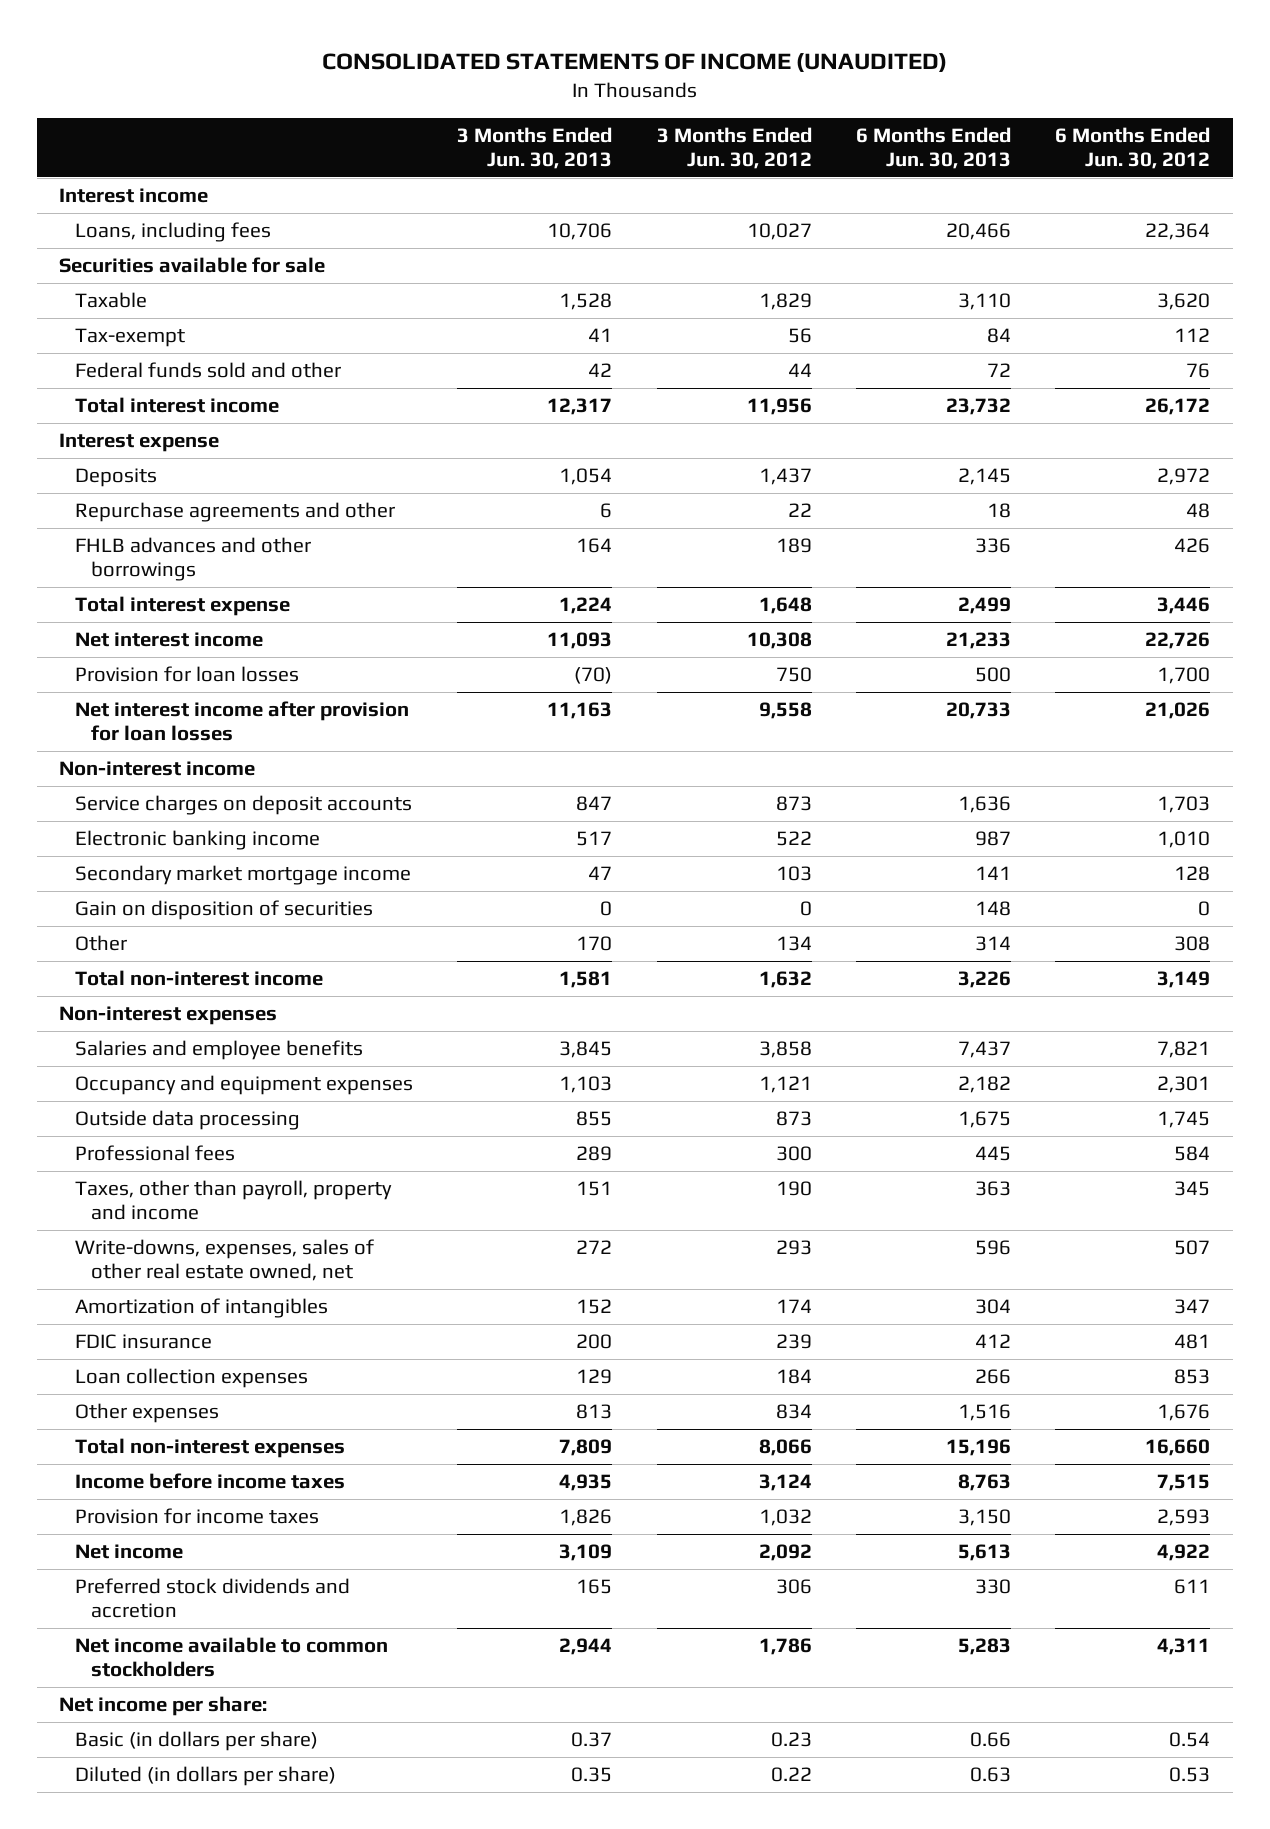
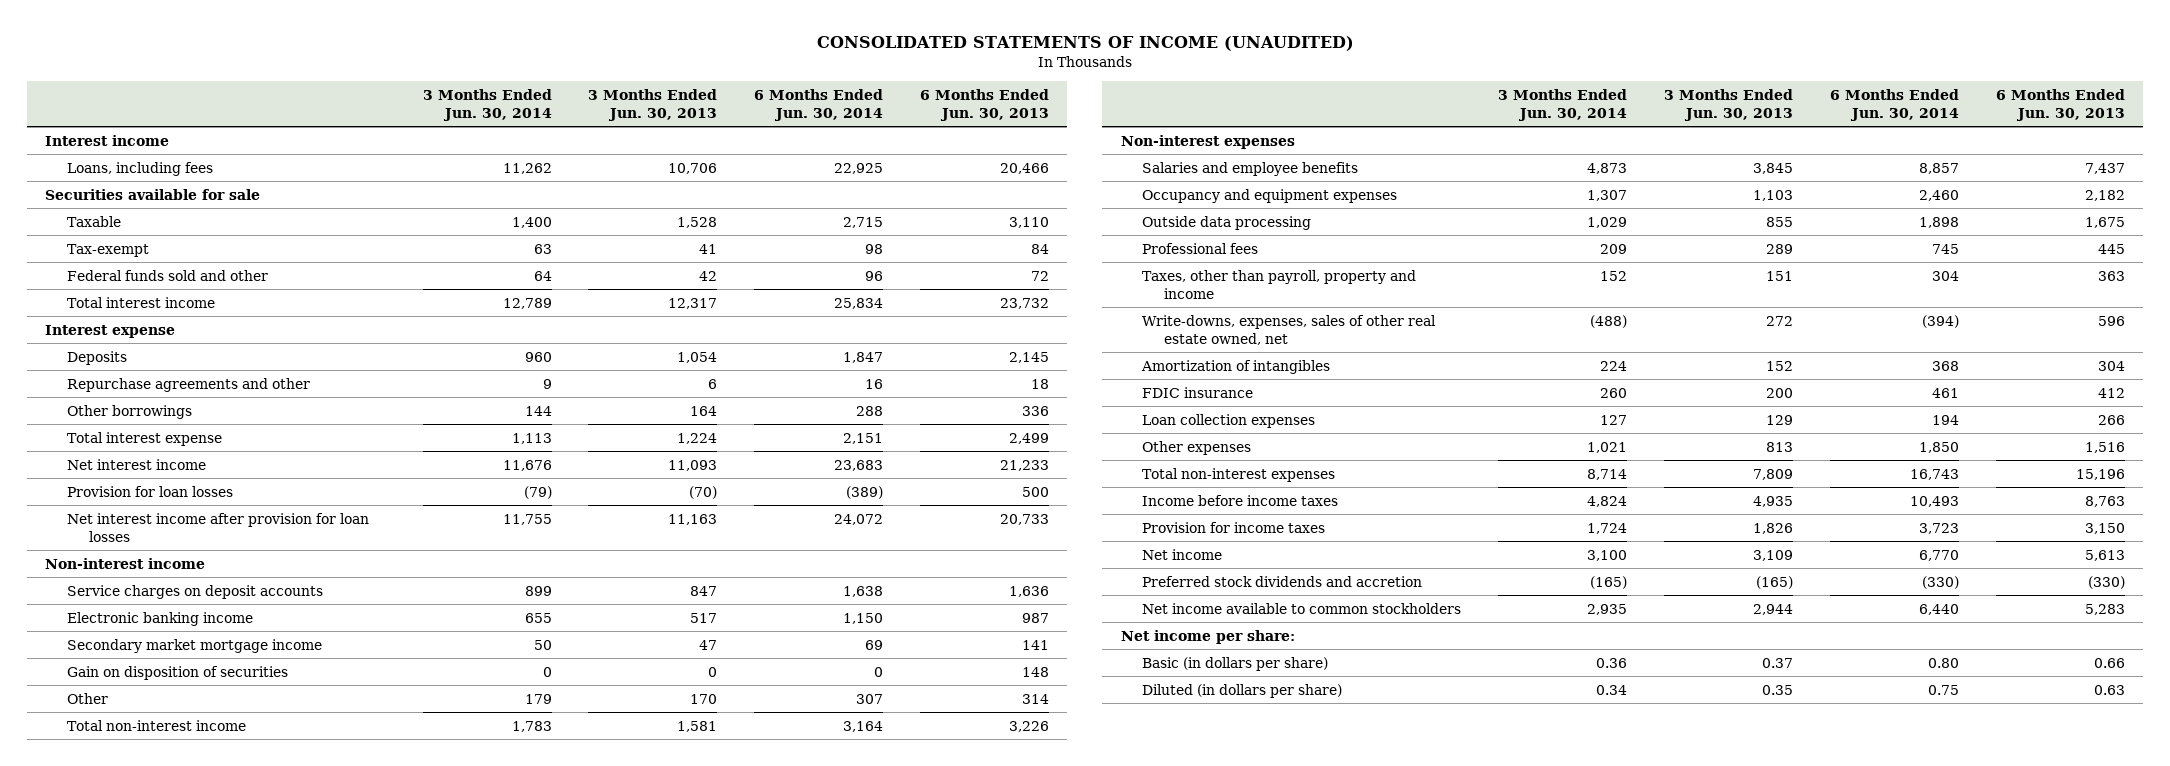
[656,126,812,169] 3 Months Ended Jun. 30, 2012 -> none
[1055,126,1211,169] 6 Months Ended Jun. 30, 2012 -> none
none -> [422,88,552,121] 3 Months Ended Jun. 30, 2014
none -> [754,88,884,121] 6 Months Ended Jun. 30, 2014
[74,537,311,582] FHLB advances and other borrowings -> [66,404,192,419] Other borrowings
[576,1579,613,1595] 165 -> [1756,575,1794,589] (165)
[975,1579,1012,1595] 330 -> [2087,575,2125,589] (330)

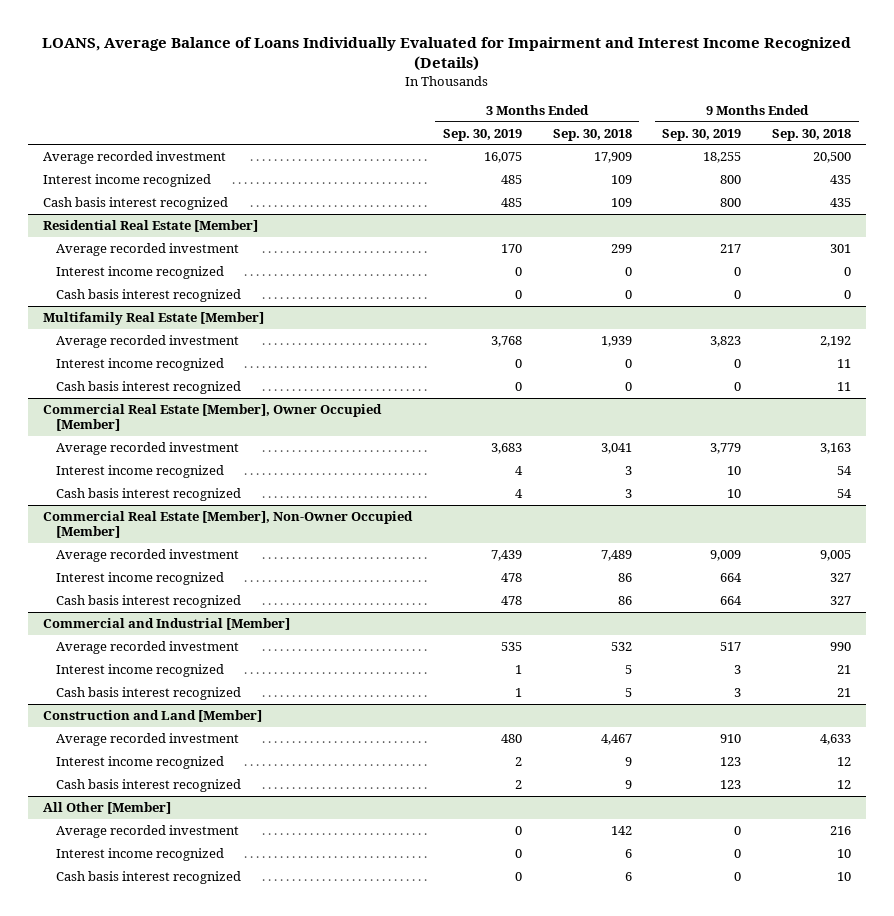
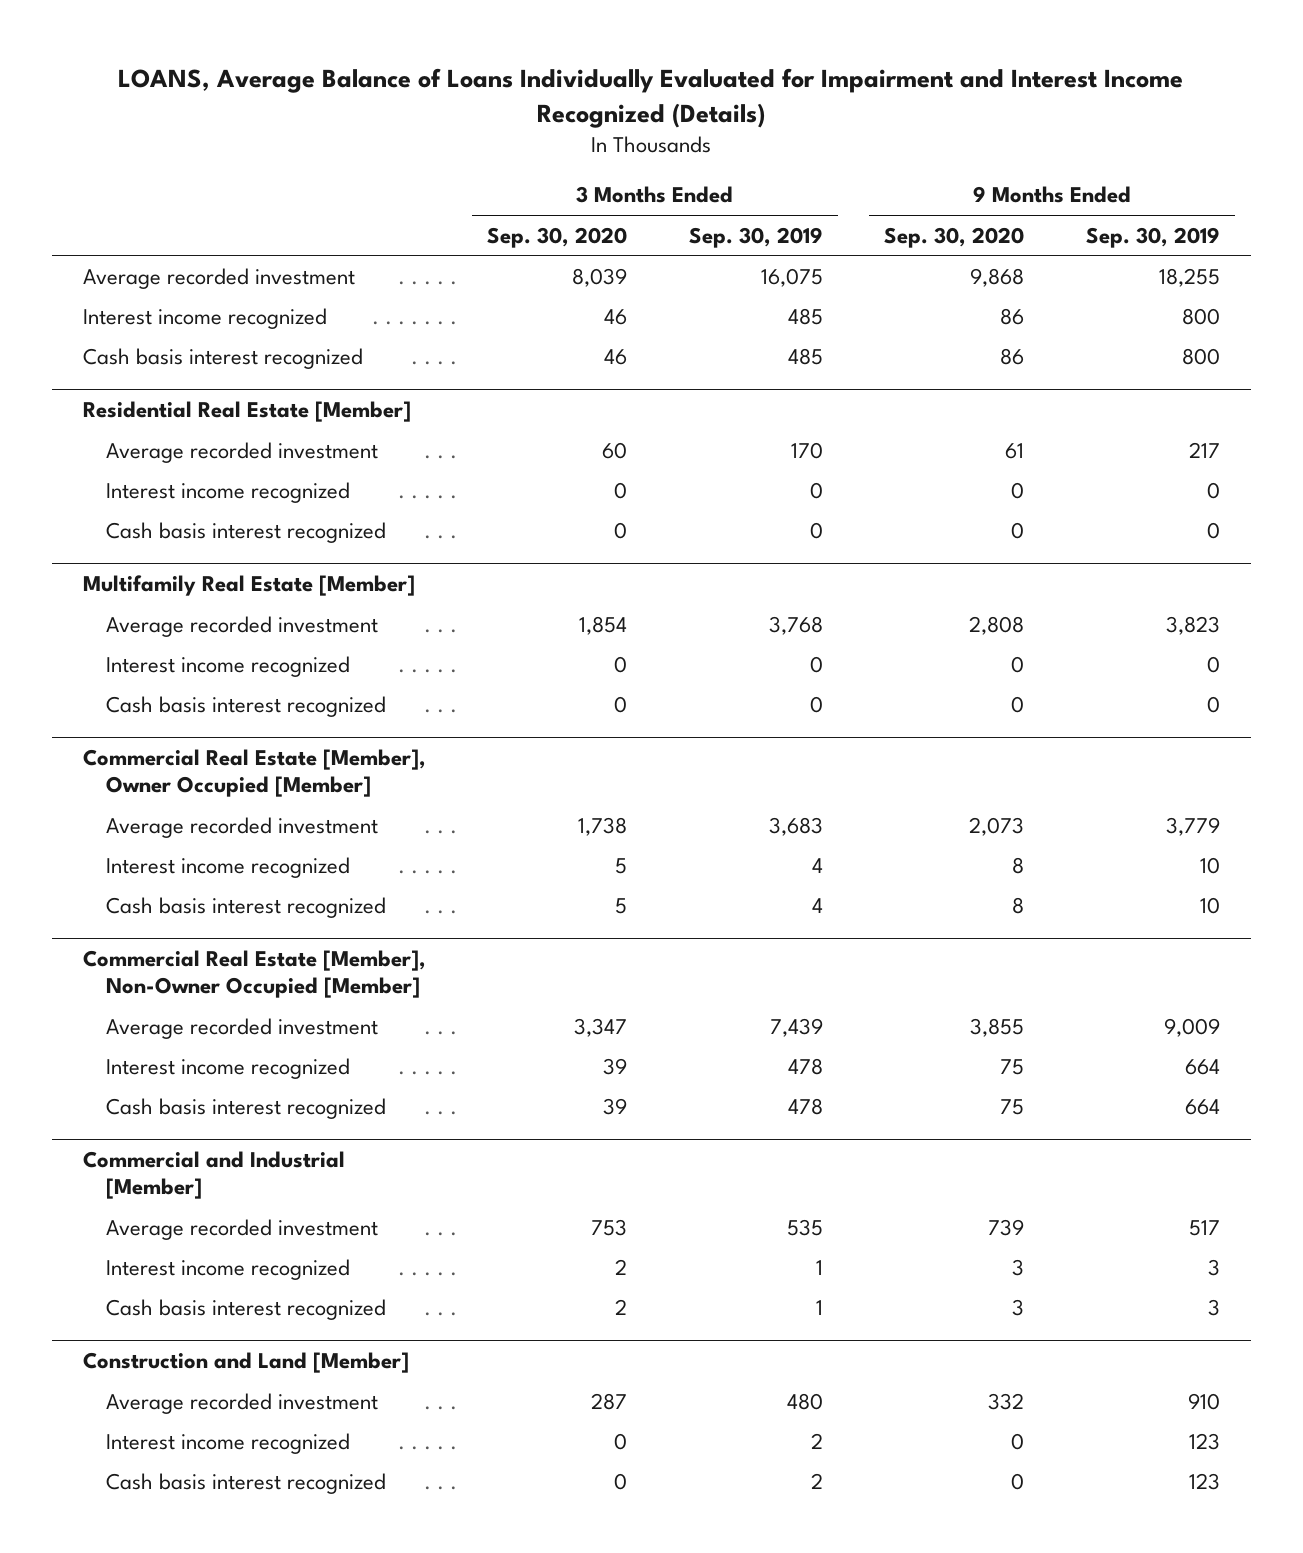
[552,128,632,141] Sep. 30, 2018 -> none
[772,128,852,141] Sep. 30, 2018 -> none
none -> [487,226,628,248] Sep. 30, 2020
none -> [884,226,1025,248] Sep. 30, 2020
[43,802,172,815] All Other [Member] -> none
[56,825,240,839] Average recorded investment -> none
[56,848,225,862] Interest income recognized -> none
[56,871,242,885] Cash basis interest recognized -> none

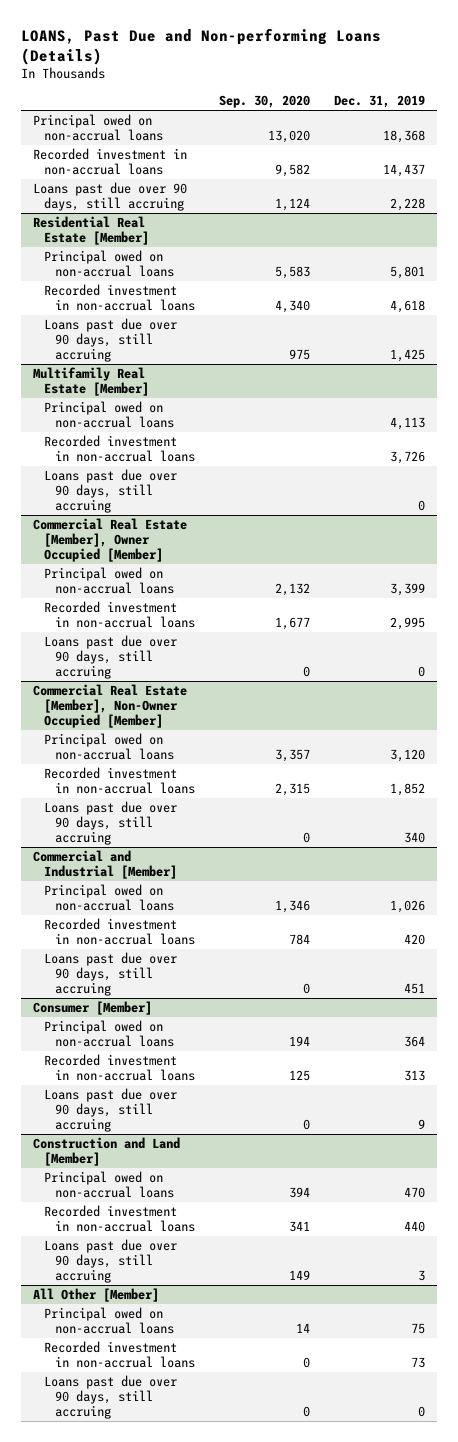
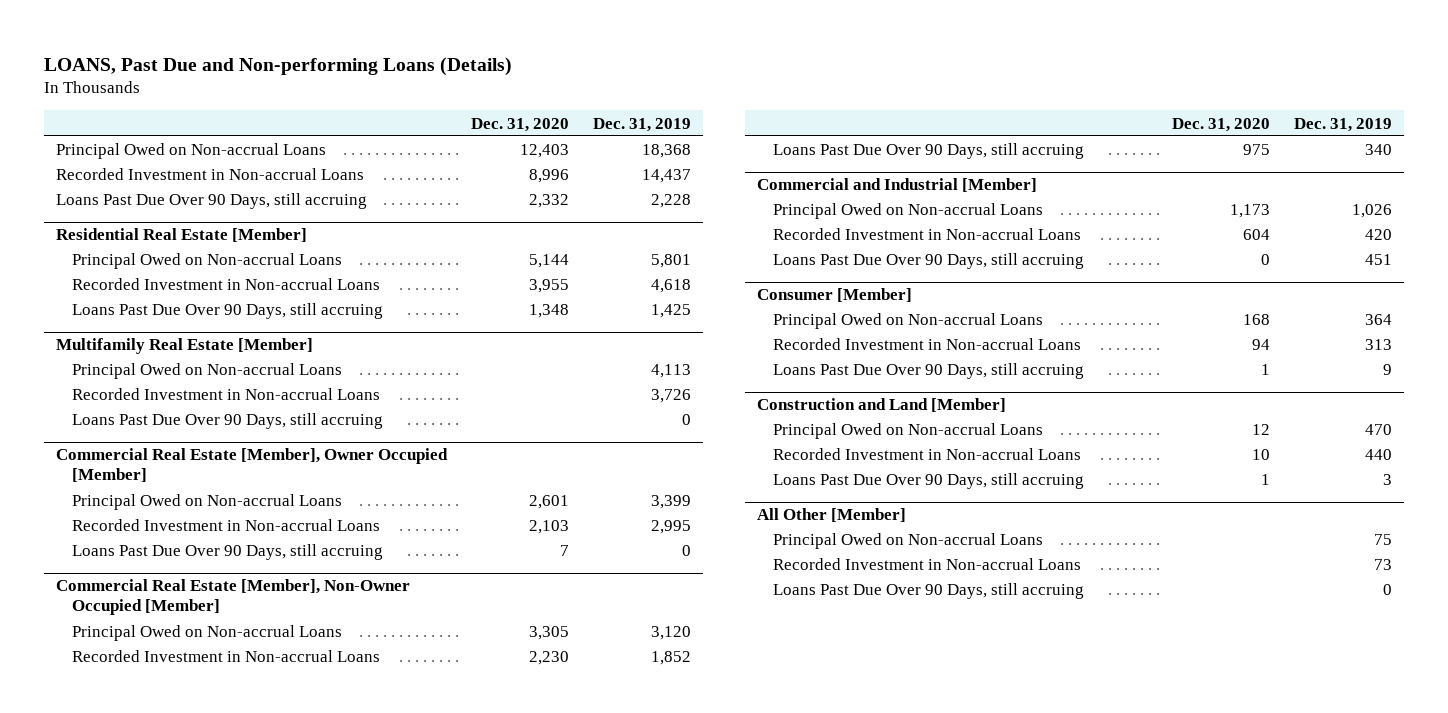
[219,95,311,109] Sep. 30, 2020 -> none
none -> [471,117,570,132] Dec. 31, 2020
[32,114,164,142] Principal owed on non-accrual loans -> [56,143,327,160] Principal Owed on Non-accrual Loans
[32,148,187,176] Recorded investment in non-accrual loans -> [56,168,365,181] Recorded Investment in Non-accrual Loans
[32,182,187,212] Loans past due over 90 days, still accruing -> [56,193,368,210] Loans Past Due Over 90 Days, still accruing
[44,250,175,278] Principal owed on non-accrual loans -> [72,253,343,270] Principal Owed on Non-accrual Loans
[44,284,196,312] Recorded investment in non-accrual loans -> [72,278,381,291] Recorded Investment in Non-accrual Loans
[44,318,178,362] Loans past due over 90 days, still accruing -> [72,303,384,320] Loans Past Due Over 90 Days, still accruing
[44,401,175,429] Principal owed on non-accrual loans -> [72,363,343,380] Principal Owed on Non-accrual Loans
[44,435,196,463] Recorded investment in non-accrual loans -> [72,388,381,401] Recorded Investment in Non-accrual Loans
[44,469,178,513] Loans past due over 90 days, still accruing -> [72,413,384,430] Loans Past Due Over 90 Days, still accruing
[44,567,175,595] Principal owed on non-accrual loans -> [72,494,343,511] Principal Owed on Non-accrual Loans
[44,601,196,629] Recorded investment in non-accrual loans -> [72,519,381,532] Recorded Investment in Non-accrual Loans
[44,635,178,679] Loans past due over 90 days, still accruing -> [72,544,384,561] Loans Past Due Over 90 Days, still accruing
[44,733,175,761] Principal owed on non-accrual loans -> [72,625,343,642] Principal Owed on Non-accrual Loans
[44,767,196,795] Recorded investment in non-accrual loans -> [72,650,381,663] Recorded Investment in Non-accrual Loans
[44,801,178,845] Loans past due over 90 days, still accruing -> [773,143,1085,160] Loans Past Due Over 90 Days, still accruing
[44,884,175,912] Principal owed on non-accrual loans -> [773,203,1044,220] Principal Owed on Non-accrual Loans
[44,918,196,946] Recorded investment in non-accrual loans -> [773,228,1082,241] Recorded Investment in Non-accrual Loans
[44,952,178,996] Loans past due over 90 days, still accruing -> [773,253,1085,270] Loans Past Due Over 90 Days, still accruing
[44,1020,175,1048] Principal owed on non-accrual loans -> [773,313,1044,330] Principal Owed on Non-accrual Loans
[44,1054,196,1082] Recorded investment in non-accrual loans -> [773,338,1082,351] Recorded Investment in Non-accrual Loans
[44,1088,178,1132] Loans past due over 90 days, still accruing -> [773,363,1085,380] Loans Past Due Over 90 Days, still accruing
[44,1171,175,1199] Principal owed on non-accrual loans -> [773,423,1044,440] Principal Owed on Non-accrual Loans
[44,1205,196,1233] Recorded investment in non-accrual loans -> [773,448,1082,461] Recorded Investment in Non-accrual Loans
[44,1239,178,1283] Loans past due over 90 days, still accruing -> [773,473,1085,490] Loans Past Due Over 90 Days, still accruing
[44,1307,175,1335] Principal owed on non-accrual loans -> [773,533,1044,550] Principal Owed on Non-accrual Loans
[44,1341,196,1369] Recorded investment in non-accrual loans -> [773,558,1082,571] Recorded Investment in Non-accrual Loans
[44,1375,178,1419] Loans past due over 90 days, still accruing -> [773,583,1085,600] Loans Past Due Over 90 Days, still accruing

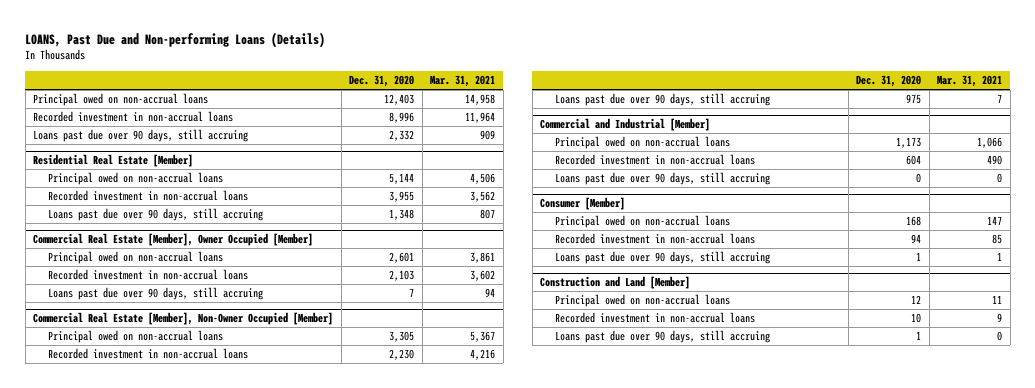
[593,117,692,132] Dec. 31, 2019 -> none
none -> [430,75,496,88] Mar. 31, 2021
[56,143,327,160] Principal Owed on Non-accrual Loans -> [33,93,209,107] Principal owed on non-accrual loans
[56,168,365,181] Recorded Investment in Non-accrual Loans -> [33,111,234,123] Recorded investment in non-accrual loans
[56,193,368,210] Loans Past Due Over 90 Days, still accruing -> [33,129,249,143] Loans past due over 90 days, still accruing
[56,338,314,355] Multifamily Real Estate [Member] -> none
[72,363,343,380] Principal Owed on Non-accrual Loans -> none
[72,388,381,401] Recorded Investment in Non-accrual Loans -> none
[72,413,384,430] Loans Past Due Over 90 Days, still accruing -> none
[72,253,343,270] Principal Owed on Non-accrual Loans -> [48,172,224,186] Principal owed on non-accrual loans
[72,278,381,291] Recorded Investment in Non-accrual Loans -> [48,190,249,202] Recorded investment in non-accrual loans
[72,303,384,320] Loans Past Due Over 90 Days, still accruing -> [48,208,264,222] Loans past due over 90 days, still accruing
[72,494,343,511] Principal Owed on Non-accrual Loans -> [48,251,224,265] Principal owed on non-accrual loans
[72,519,381,532] Recorded Investment in Non-accrual Loans -> [48,269,249,281] Recorded investment in non-accrual loans
[72,544,384,561] Loans Past Due Over 90 Days, still accruing -> [48,287,264,301] Loans past due over 90 days, still accruing
[72,625,343,642] Principal Owed on Non-accrual Loans -> [48,330,224,344] Principal owed on non-accrual loans
[72,650,381,663] Recorded Investment in Non-accrual Loans -> [48,348,249,360] Recorded investment in non-accrual loans
[773,143,1085,160] Loans Past Due Over 90 Days, still accruing -> [555,93,771,107] Loans past due over 90 days, still accruing
[773,203,1044,220] Principal Owed on Non-accrual Loans -> [555,136,731,150] Principal owed on non-accrual loans
[773,228,1082,241] Recorded Investment in Non-accrual Loans -> [555,154,756,166] Recorded investment in non-accrual loans
[773,253,1085,270] Loans Past Due Over 90 Days, still accruing -> [555,172,771,186] Loans past due over 90 days, still accruing
[773,313,1044,330] Principal Owed on Non-accrual Loans -> [555,215,731,229] Principal owed on non-accrual loans
[773,338,1082,351] Recorded Investment in Non-accrual Loans -> [555,233,756,245] Recorded investment in non-accrual loans
[773,363,1085,380] Loans Past Due Over 90 Days, still accruing -> [555,251,771,265] Loans past due over 90 days, still accruing
[757,508,907,523] All Other [Member] -> none
[773,533,1044,550] Principal Owed on Non-accrual Loans -> none
[773,558,1082,571] Recorded Investment in Non-accrual Loans -> none
[773,583,1085,600] Loans Past Due Over 90 Days, still accruing -> none
[773,423,1044,440] Principal Owed on Non-accrual Loans -> [555,294,731,308] Principal owed on non-accrual loans
[773,448,1082,461] Recorded Investment in Non-accrual Loans -> [555,312,756,324] Recorded investment in non-accrual loans
[773,473,1085,490] Loans Past Due Over 90 Days, still accruing -> [555,330,771,344] Loans past due over 90 days, still accruing

